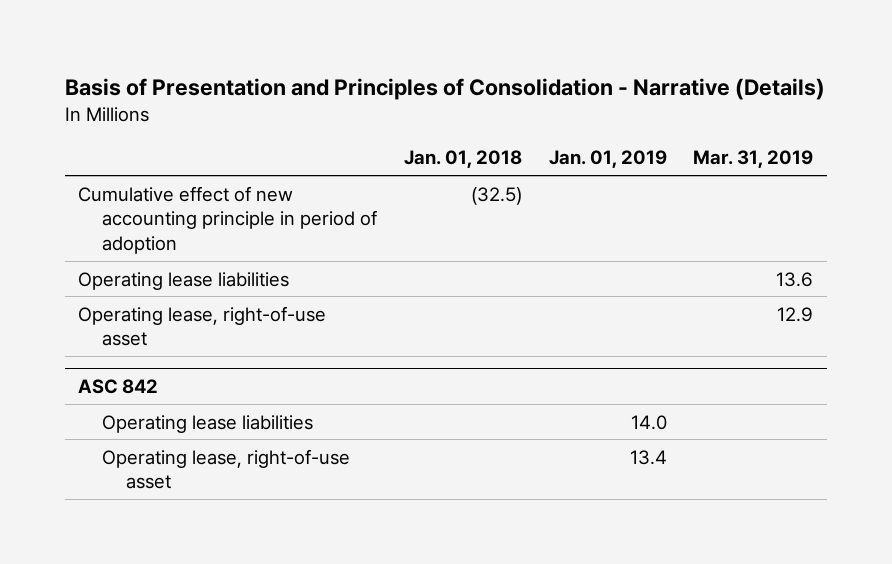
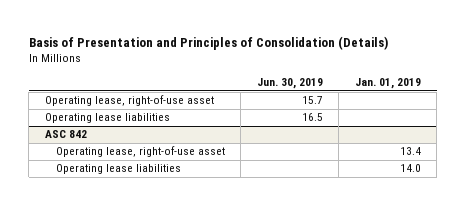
[64,77,825,100] Basis of Presentation and Principles of Consolidation - Narrative (Details) -> [28,35,388,50] Basis of Presentation and Principles of Consolidation (Details)
[403,150,522,169] Jan. 01, 2018 -> none
[693,150,814,169] Mar. 31, 2019 -> none
none -> [256,78,323,90] Jun. 30, 2019
[78,185,378,254] Cumulative effect of new accounting principle in period of adoption -> none
[78,271,290,290] Operating lease liabilities -> [44,113,170,124] Operating lease liabilities
[102,414,314,433] Operating lease liabilities -> [55,164,181,175] Operating lease liabilities

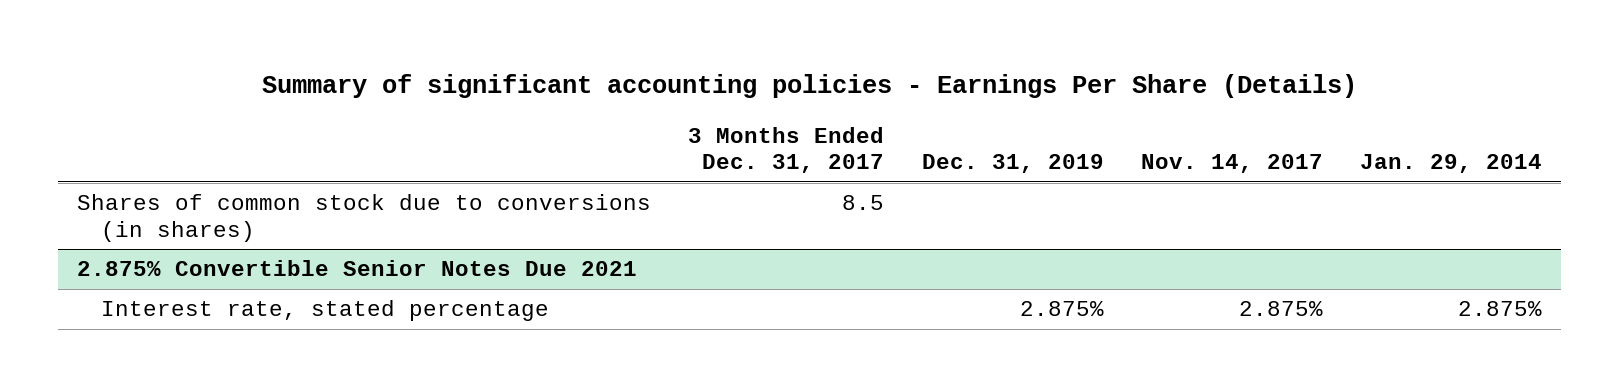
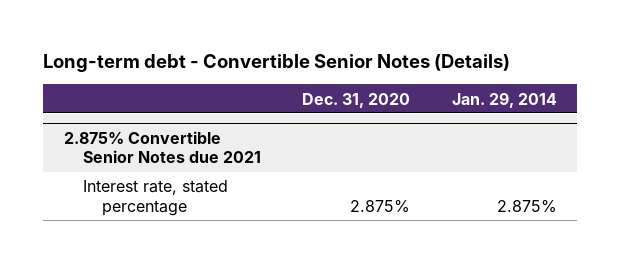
[261,74,1357,99] Summary of significant accounting policies - Earnings Per Share (Details) -> [43,54,511,73] Long-term debt - Convertible Senior Notes (Details)
[688,126,885,174] 3 Months Ended Dec. 31, 2017 -> none
[921,154,1104,174] Dec. 31, 2019 -> none
[1140,154,1323,174] Nov. 14, 2017 -> none
none -> [302,92,411,108] Dec. 31, 2020
[76,194,651,242] Shares of common stock due to conversions (in shares) -> none
[76,260,637,277] 2.875% Convertible Senior Notes Due 2021 -> [64,130,262,164] 2.875% Convertible Senior Notes due 2021

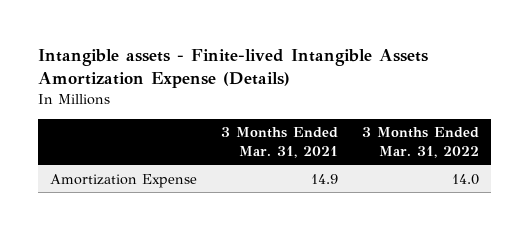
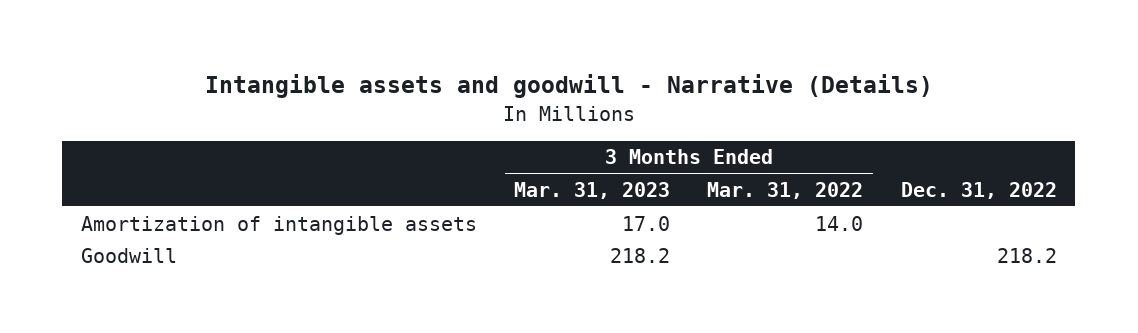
[38,49,429,88] Intangible assets - Finite-lived Intangible Assets Amortization Expense (Details) -> [204,74,933,99] Intangible assets and goodwill - Narrative (Details)
[221,127,339,158] 3 Months Ended Mar. 31, 2021 -> none
none -> [514,181,671,199] Mar. 31, 2023
none -> [900,181,1057,199] Dec. 31, 2022
[50,173,198,188] Amortization Expense -> [80,215,477,235] Amortization of intangible assets
none -> [80,247,177,263] Goodwill

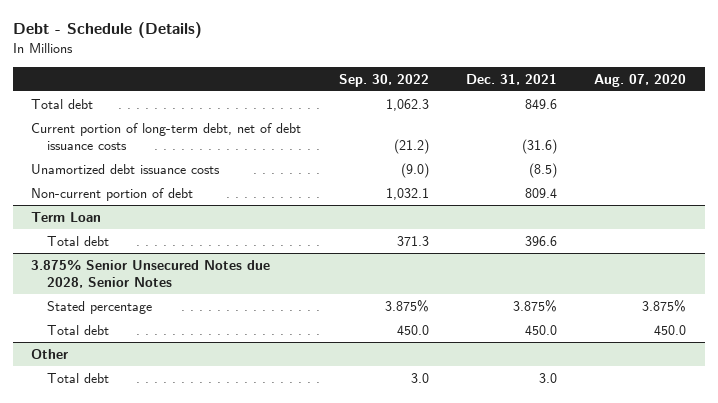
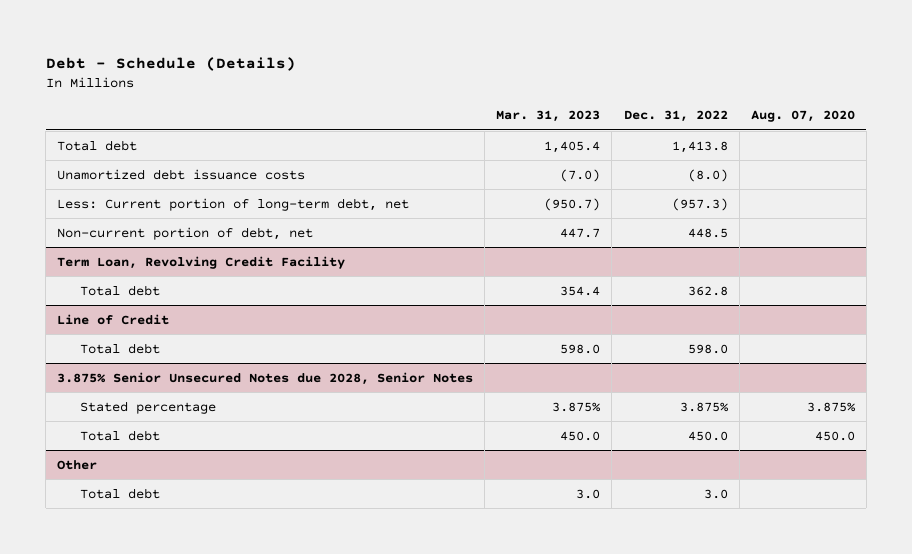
[338,73,429,87] Sep. 30, 2022 -> none
[466,73,558,85] Dec. 31, 2021 -> none
none -> [496,110,601,123] Mar. 31, 2023
none -> [623,110,728,123] Dec. 31, 2022
[31,122,302,150] Current portion of long-term debt, net of debt issuance costs -> none
none -> [57,197,410,211] Less: Current portion of long-term debt, net
[31,187,194,201] Non-current portion of debt -> [57,226,314,240] Non-current portion of debt, net
[31,211,102,222] Term Loan -> [57,255,346,269] Term Loan, Revolving Credit Facility
none -> [57,313,170,325] Line of Credit
none -> [79,342,160,354] Total debt

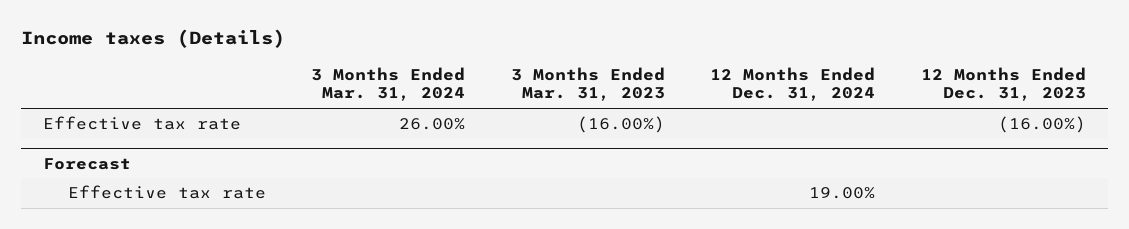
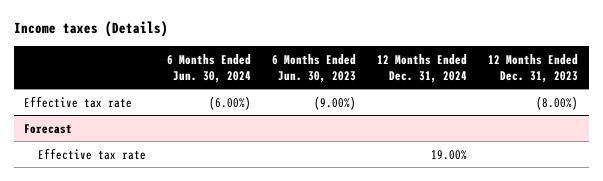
[311,67,466,102] 3 Months Ended Mar. 31, 2024 -> none
[510,67,665,102] 3 Months Ended Mar. 31, 2023 -> none
none -> [166,53,251,83] 6 Months Ended Jun. 30, 2024
none -> [272,53,357,83] 6 Months Ended Jun. 30, 2023
[997,116,1086,134] (16.00%) -> [536,95,579,110] (8.00%)

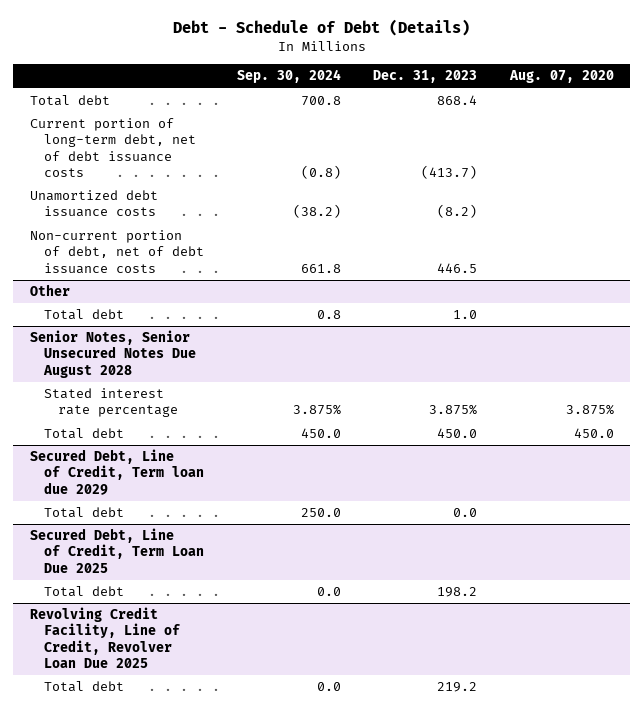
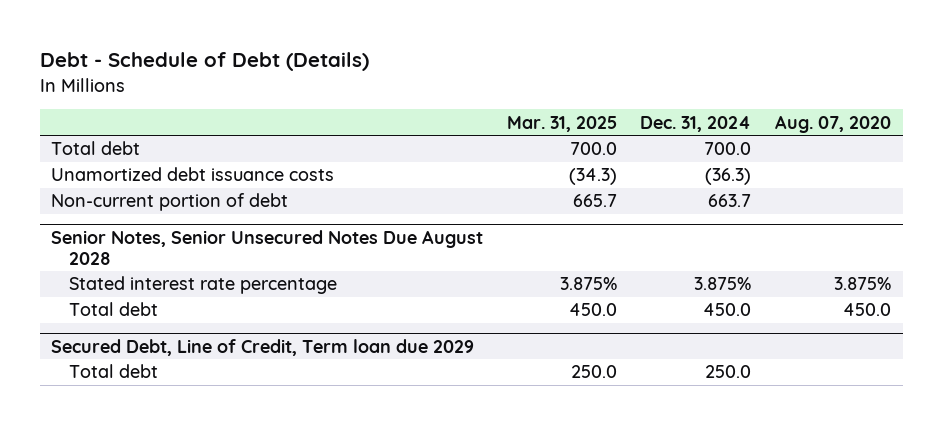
[236,69,341,84] Sep. 30, 2024 -> none
[373,70,478,84] Dec. 31, 2023 -> none
none -> [506,115,617,132] Mar. 31, 2025
none -> [640,115,752,132] Dec. 31, 2024
[29,118,196,177] Current portion of long-term debt, net of debt issuance costs -> none
[29,284,70,297] Other -> none
[43,309,124,321] Total debt -> none
[29,230,204,274] Non-current portion of debt, net of debt issuance costs -> [51,193,289,212] Non-current portion of debt
[29,528,204,573] Secured Debt, Line of Credit, Term Loan Due 2025 -> none
[43,586,124,598] Total debt -> none
[29,607,180,668] Revolving Credit Facility, Line of Credit, Revolver Loan Due 2025 -> none
[43,681,124,693] Total debt -> none

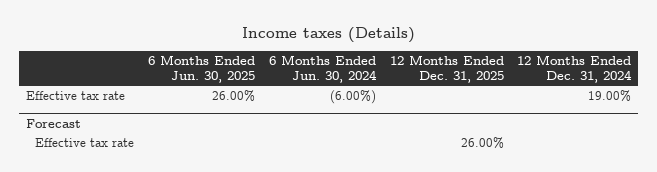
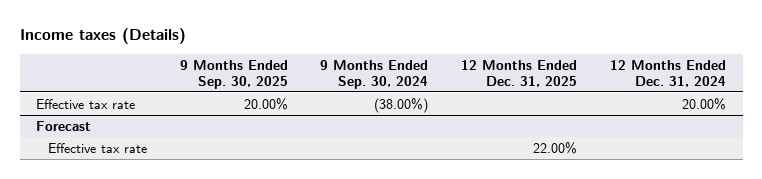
[147,55,255,83] 6 Months Ended Jun. 30, 2025 -> none
[268,55,377,83] 6 Months Ended Jun. 30, 2024 -> none
none -> [179,59,288,89] 9 Months Ended Sep. 30, 2025
none -> [320,59,429,89] 9 Months Ended Sep. 30, 2024
[588,90,632,103] 19.00% -> [682,97,727,110] 20.00%
[460,137,504,150] 26.00% -> [533,141,578,154] 22.00%

